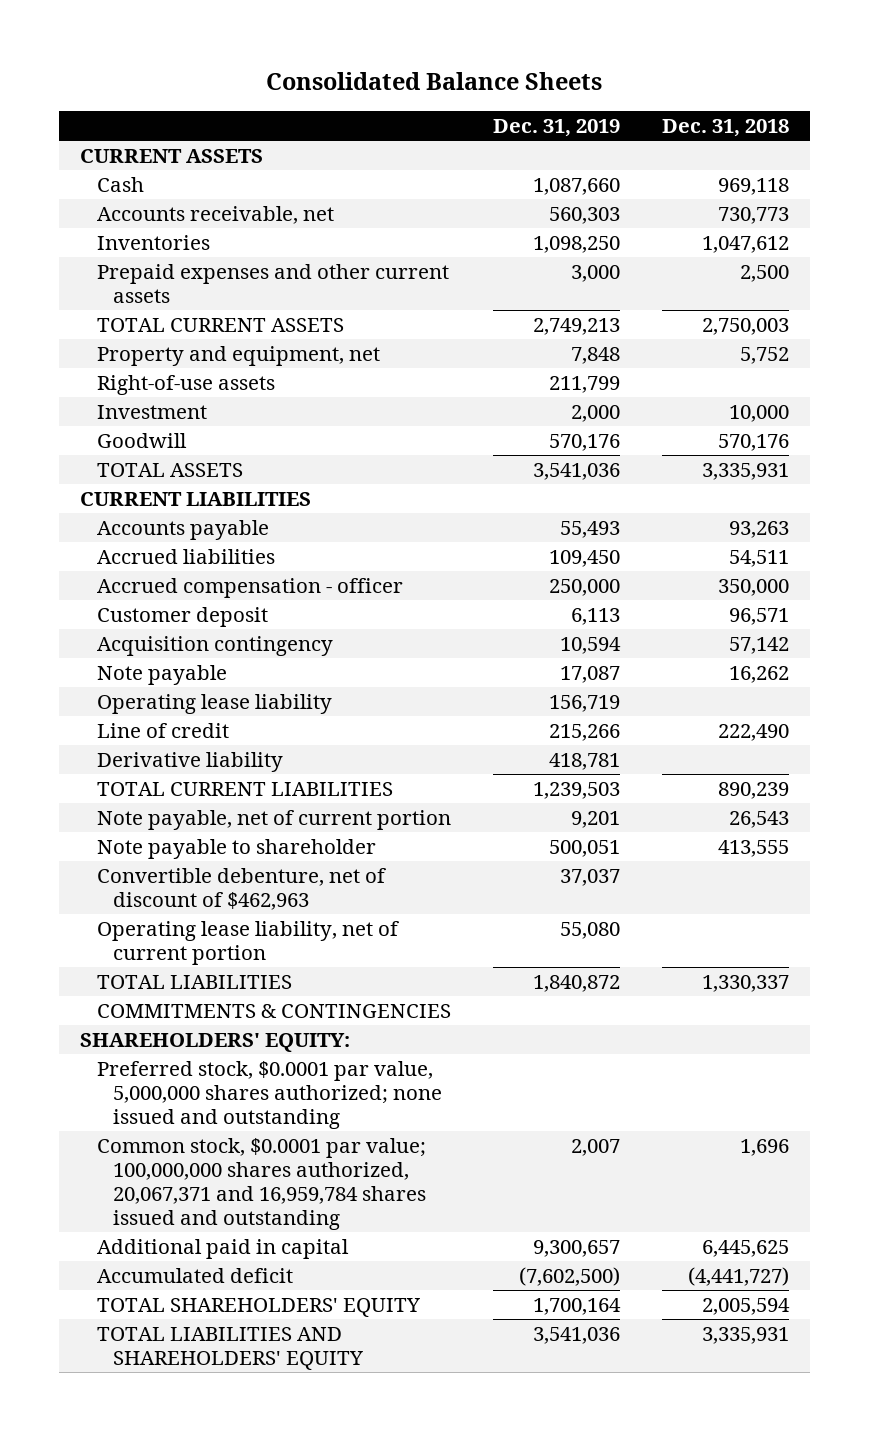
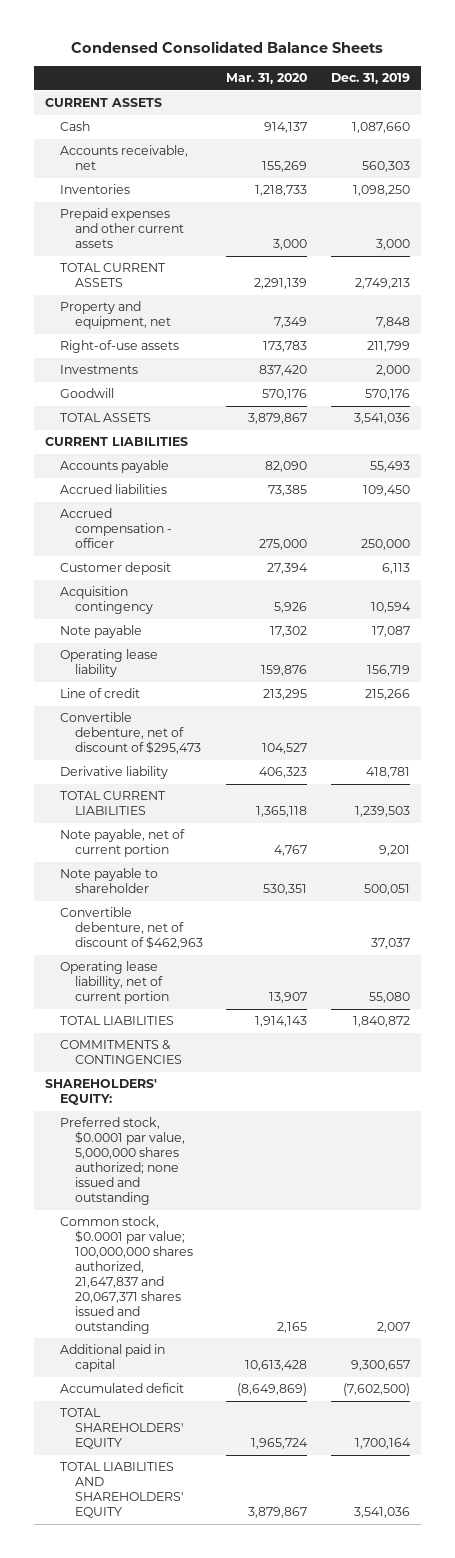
[266,72,603,91] Consolidated Balance Sheets -> [71,41,384,54] Condensed Consolidated Balance Sheets
[661,118,789,137] Dec. 31, 2018 -> none
none -> [226,73,308,85] Mar. 31, 2020
[96,404,207,419] Investment -> [60,365,139,375] Investments
none -> [60,712,202,755] Convertible debenture, net of discount of $295,473
[96,920,399,965] Operating lease liability, net of current portion -> [60,961,170,1005] Operating lease liabillity, net of current portion
[96,1137,427,1230] Common stock, $0.0001 par value; 100,000,000 shares authorized, 20,067,371 and 16,959,784 shares issued and outstanding -> [60,1216,194,1334] Common stock, $0.0001 par value; 100,000,000 shares authorized, 21,647,837 and 20,067,371 shares issued and outstanding

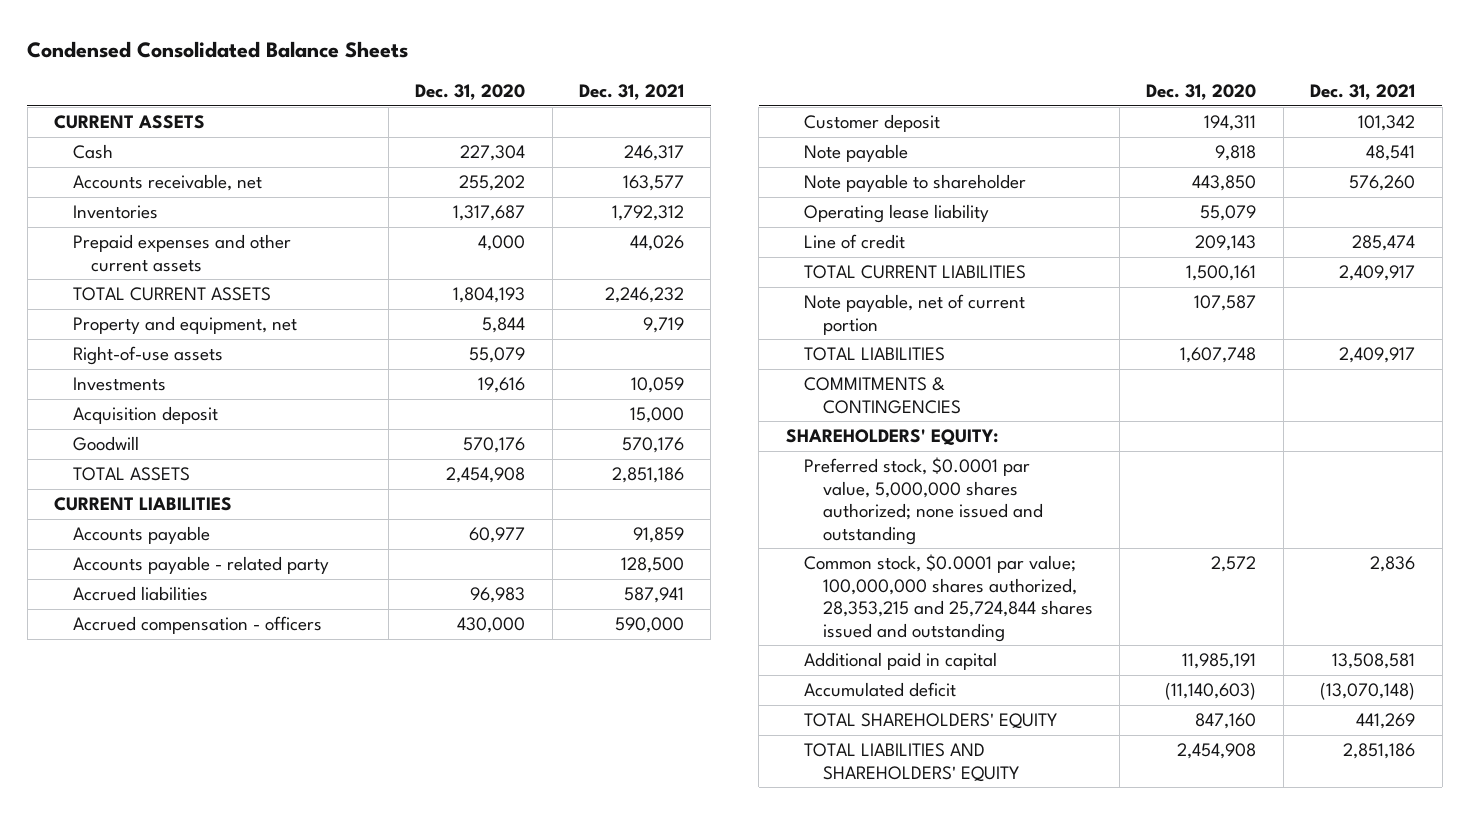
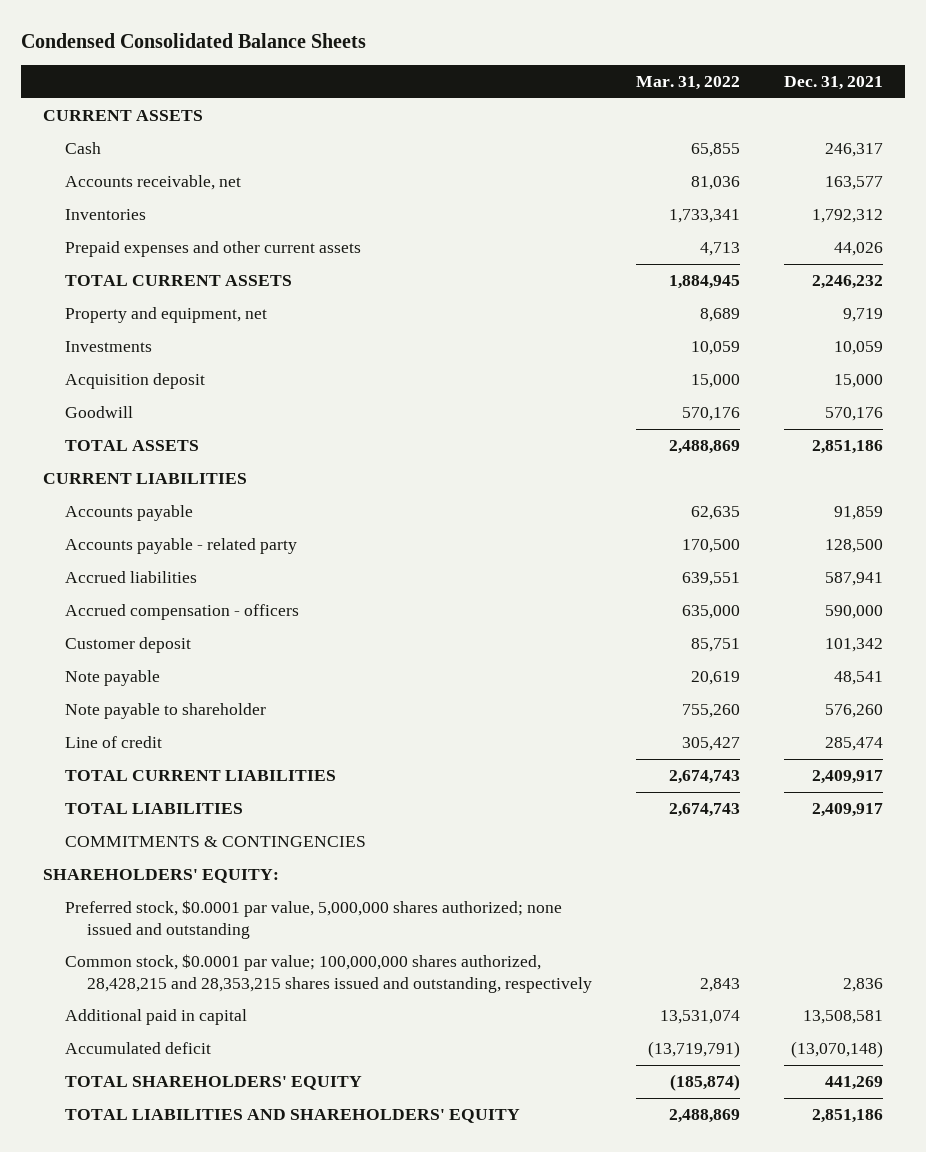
[415,84,526,101] Dec. 31, 2020 -> none
none -> [635,76,740,91] Mar. 31, 2022
[72,346,223,366] Right-of-use assets -> none
[804,204,990,224] Operating lease liability -> none
[804,294,1026,335] Note payable, net of current portion -> none
[804,554,1093,642] Common stock, $0.0001 par value; 100,000,000 shares authorized, 28,353,215 and 25,724,844 shares issued and outstanding -> [64,953,592,993] Common stock, $0.0001 par value; 100,000,000 shares authorized, 28,428,215 and 28,353,215 shares issued and outstanding, respectively

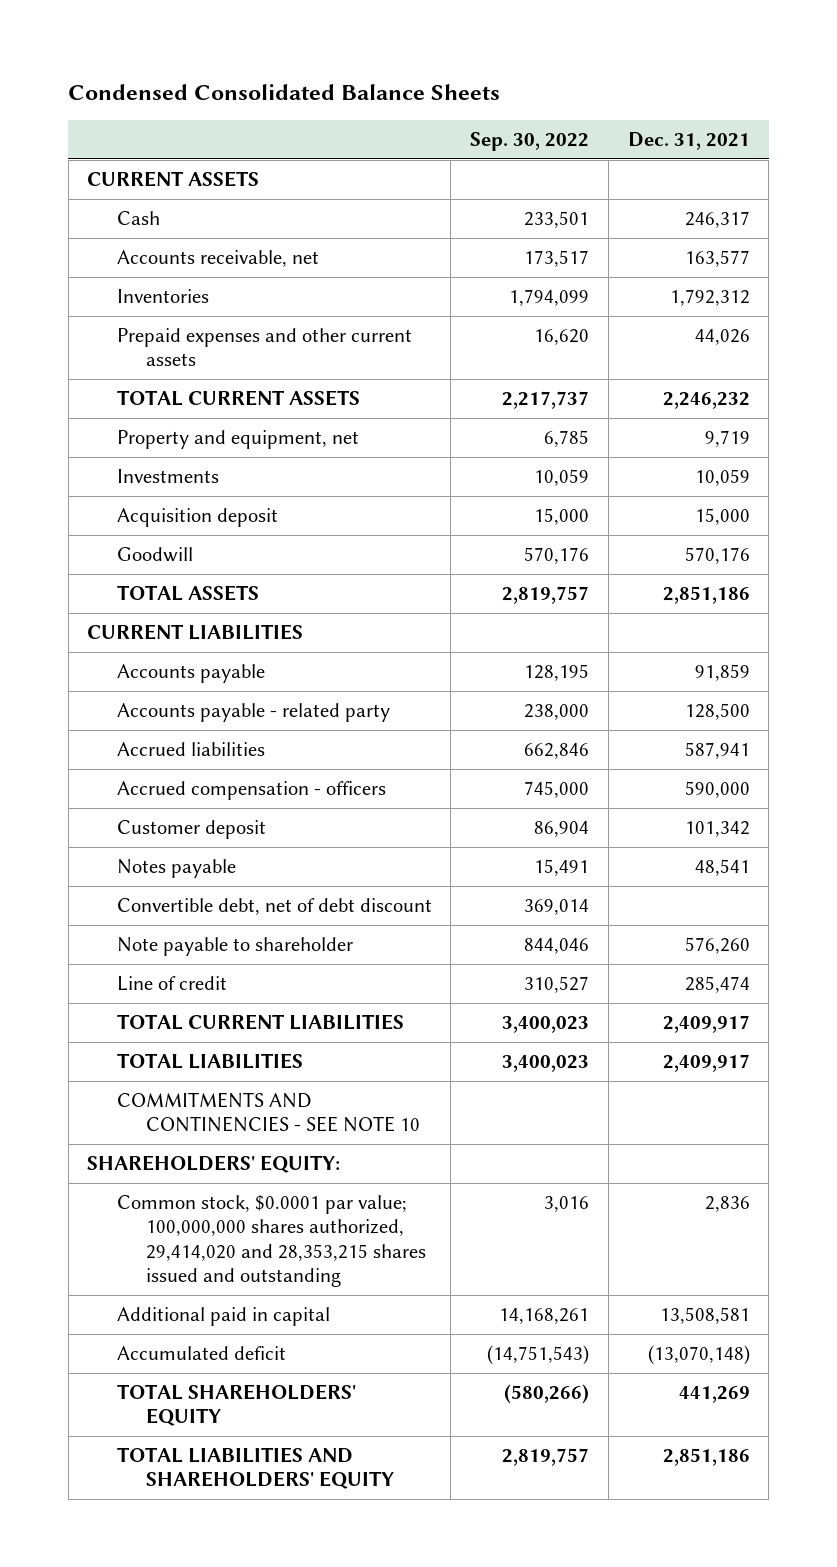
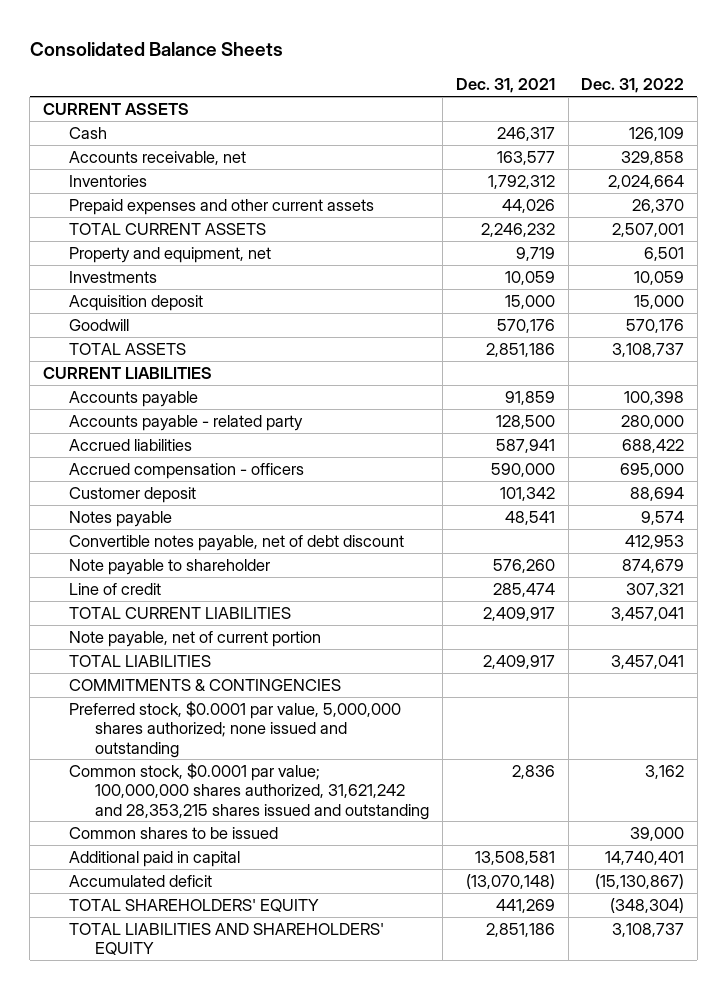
[68,83,501,100] Condensed Consolidated Balance Sheets -> [29,41,283,56] Consolidated Balance Sheets
[470,132,590,152] Sep. 30, 2022 -> none
none -> [581,78,685,94] Dec. 31, 2022
[116,897,432,915] Convertible debt, net of debt discount -> [69,534,405,551] Convertible notes payable, net of debt discount
none -> [69,630,322,647] Note payable, net of current portion
[87,1154,341,1173] SHAREHOLDERS' EQUITY: -> none
[116,1091,420,1133] COMMITMENTS AND CONTINENCIES - SEE NOTE 10 -> [69,678,342,691] COMMITMENTS & CONTINGENCIES
none -> [69,700,402,758] Preferred stock, $0.0001 par value, 5,000,000 shares authorized; none issued and outstanding
[116,1194,426,1288] Common stock, $0.0001 par value; 100,000,000 shares authorized, 29,414,020 and 28,353,215 shares issued and outstanding -> [69,762,430,820] Common stock, $0.0001 par value; 100,000,000 shares authorized, 31,621,242 and 28,353,215 shares issued and outstanding
none -> [69,826,279,839] Common shares to be issued

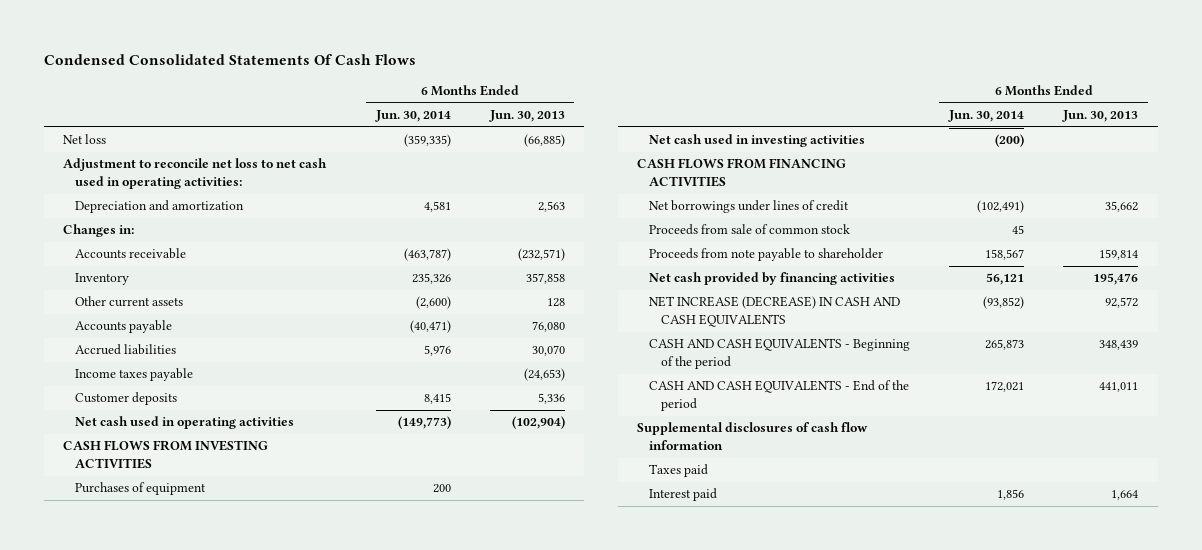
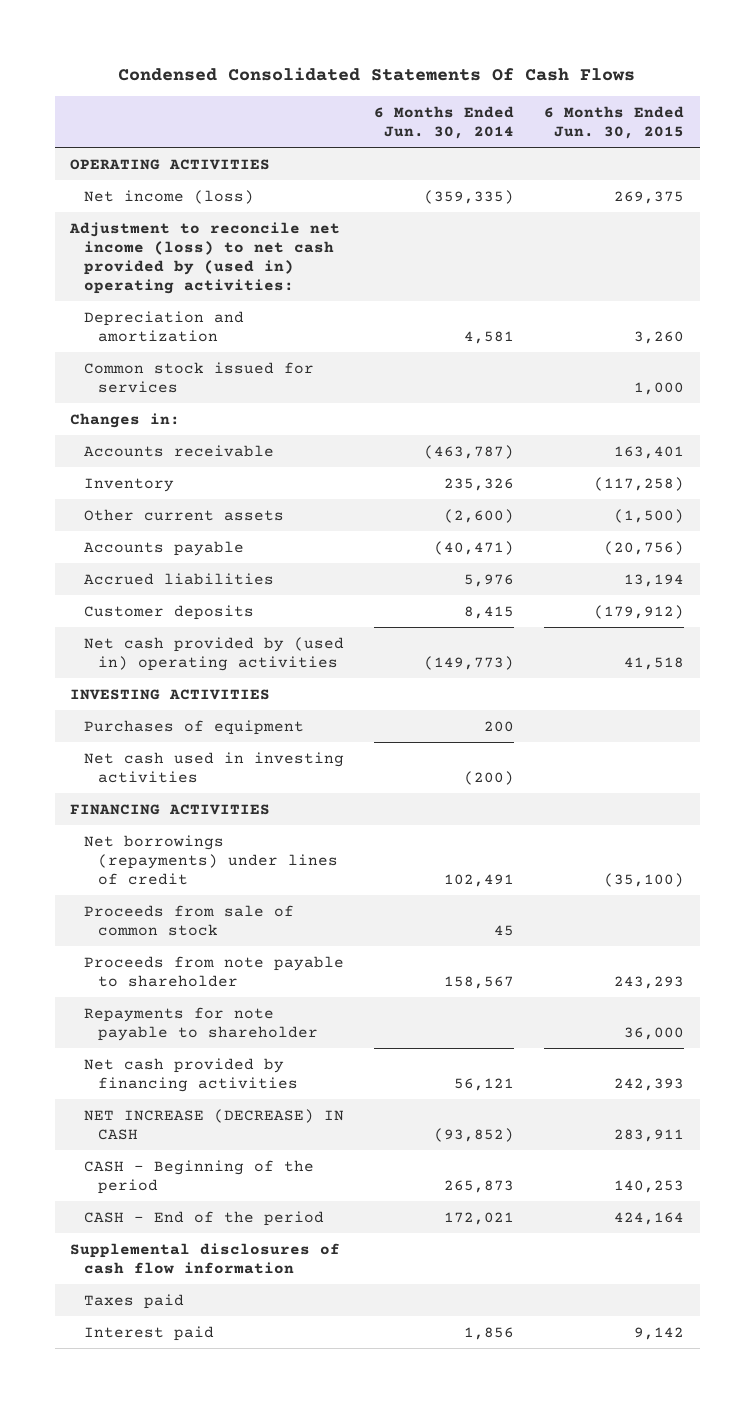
[488,109,565,122] Jun. 30, 2013 -> none
none -> [544,105,685,140] 6 Months Ended Jun. 30, 2015
none -> [70,158,271,170] OPERATING ACTIVITIES
[63,134,107,145] Net loss -> [83,189,254,204] Net income (loss)
[63,158,328,189] Adjustment to reconcile net loss to net cash used in operating activities: -> [69,221,341,295] Adjustment to reconcile net income (loss) to net cash provided by (used in) operating activities:
none -> [83,361,314,393] Common stock issued for services
[75,368,194,382] Income taxes payable -> none
[75,416,295,430] Net cash used in operating activities -> [83,636,344,671] Net cash provided by (used in) operating activities
[63,440,269,469] CASH FLOWS FROM INVESTING ACTIVITIES -> [70,688,271,700] INVESTING ACTIVITIES
[637,158,847,187] CASH FLOWS FROM FINANCING ACTIVITIES -> [70,803,271,815] FINANCING ACTIVITIES
[649,200,850,214] Net borrowings under lines of credit -> [83,834,338,885] Net borrowings (repayments) under lines of credit
[977,200,1025,214] (102,491) -> [444,873,515,887] 102,491
none -> [83,1006,318,1041] Repayments for note payable to shareholder
[649,296,901,327] NET INCREASE (DECREASE) IN CASH AND CASH EQUIVALENTS -> [83,1108,344,1140] NET INCREASE (DECREASE) IN CASH
[649,338,911,369] CASH AND CASH EQUIVALENTS - Beginning of the period -> [83,1159,314,1194] CASH - Beginning of the period
[649,380,910,411] CASH AND CASH EQUIVALENTS - End of the period -> [83,1210,324,1226] CASH - End of the period

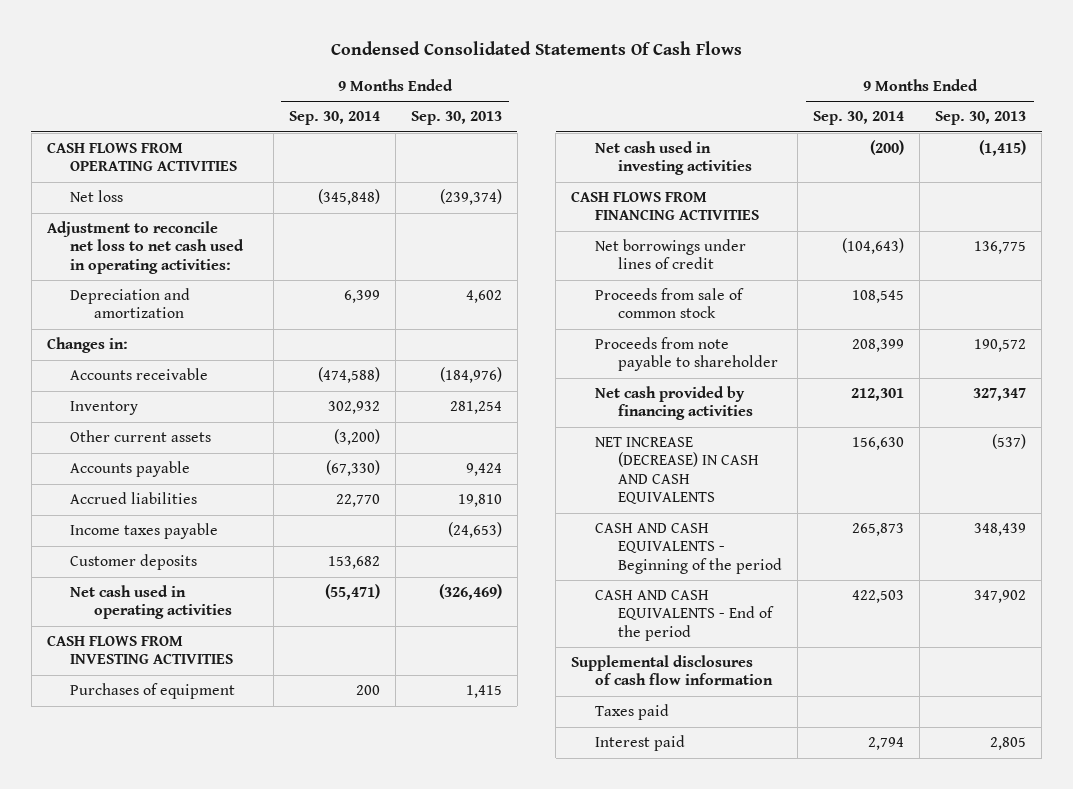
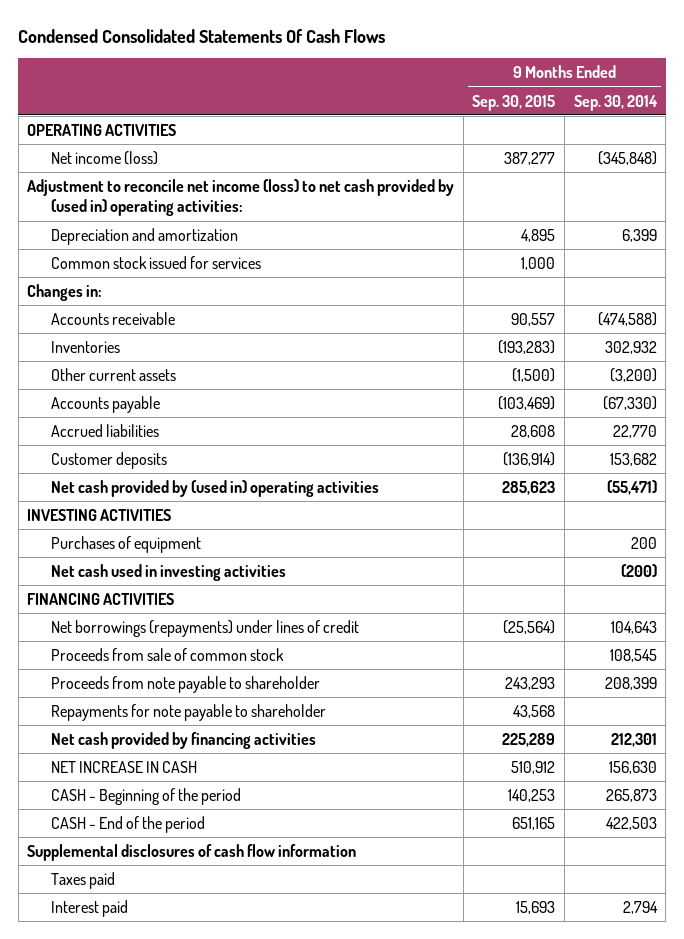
[410,111,502,126] Sep. 30, 2013 -> none
none -> [472,94,556,111] Sep. 30, 2015
[46,142,238,172] CASH FLOWS FROM OPERATING ACTIVITIES -> [27,123,177,136] OPERATING ACTIVITIES
[70,190,124,203] Net loss -> [51,150,159,165] Net income (loss)
[46,221,245,274] Adjustment to reconcile net loss to net cash used in operating activities: -> [27,178,455,217] Adjustment to reconcile net income (loss) to net cash provided by (used in) operating activities:
none -> [51,255,262,269] Common stock issued for services
[70,401,139,416] Inventory -> [51,340,121,353] Inventories
[70,523,219,540] Income taxes payable -> none
[70,585,232,620] Net cash used in operating activities -> [51,479,380,497] Net cash provided by (used in) operating activities
[46,635,234,665] CASH FLOWS FROM INVESTING ACTIVITIES -> [27,508,172,521] INVESTING ACTIVITIES
[571,191,759,221] CASH FLOWS FROM FINANCING ACTIVITIES -> [27,592,175,605] FINANCING ACTIVITIES
[594,239,746,270] Net borrowings under lines of credit -> [51,619,360,637] Net borrowings (repayments) under lines of credit
[842,238,905,255] (104,643) -> [610,620,657,634] 104,643
none -> [51,703,327,721] Repayments for note payable to shareholder
[594,437,760,505] NET INCREASE (DECREASE) IN CASH AND CASH EQUIVALENTS -> [51,760,198,773] NET INCREASE IN CASH
[594,523,783,574] CASH AND CASH EQUIVALENTS - Beginning of the period -> [51,787,242,805] CASH - Beginning of the period
[594,590,775,641] CASH AND CASH EQUIVALENTS - End of the period -> [51,815,206,833] CASH - End of the period

